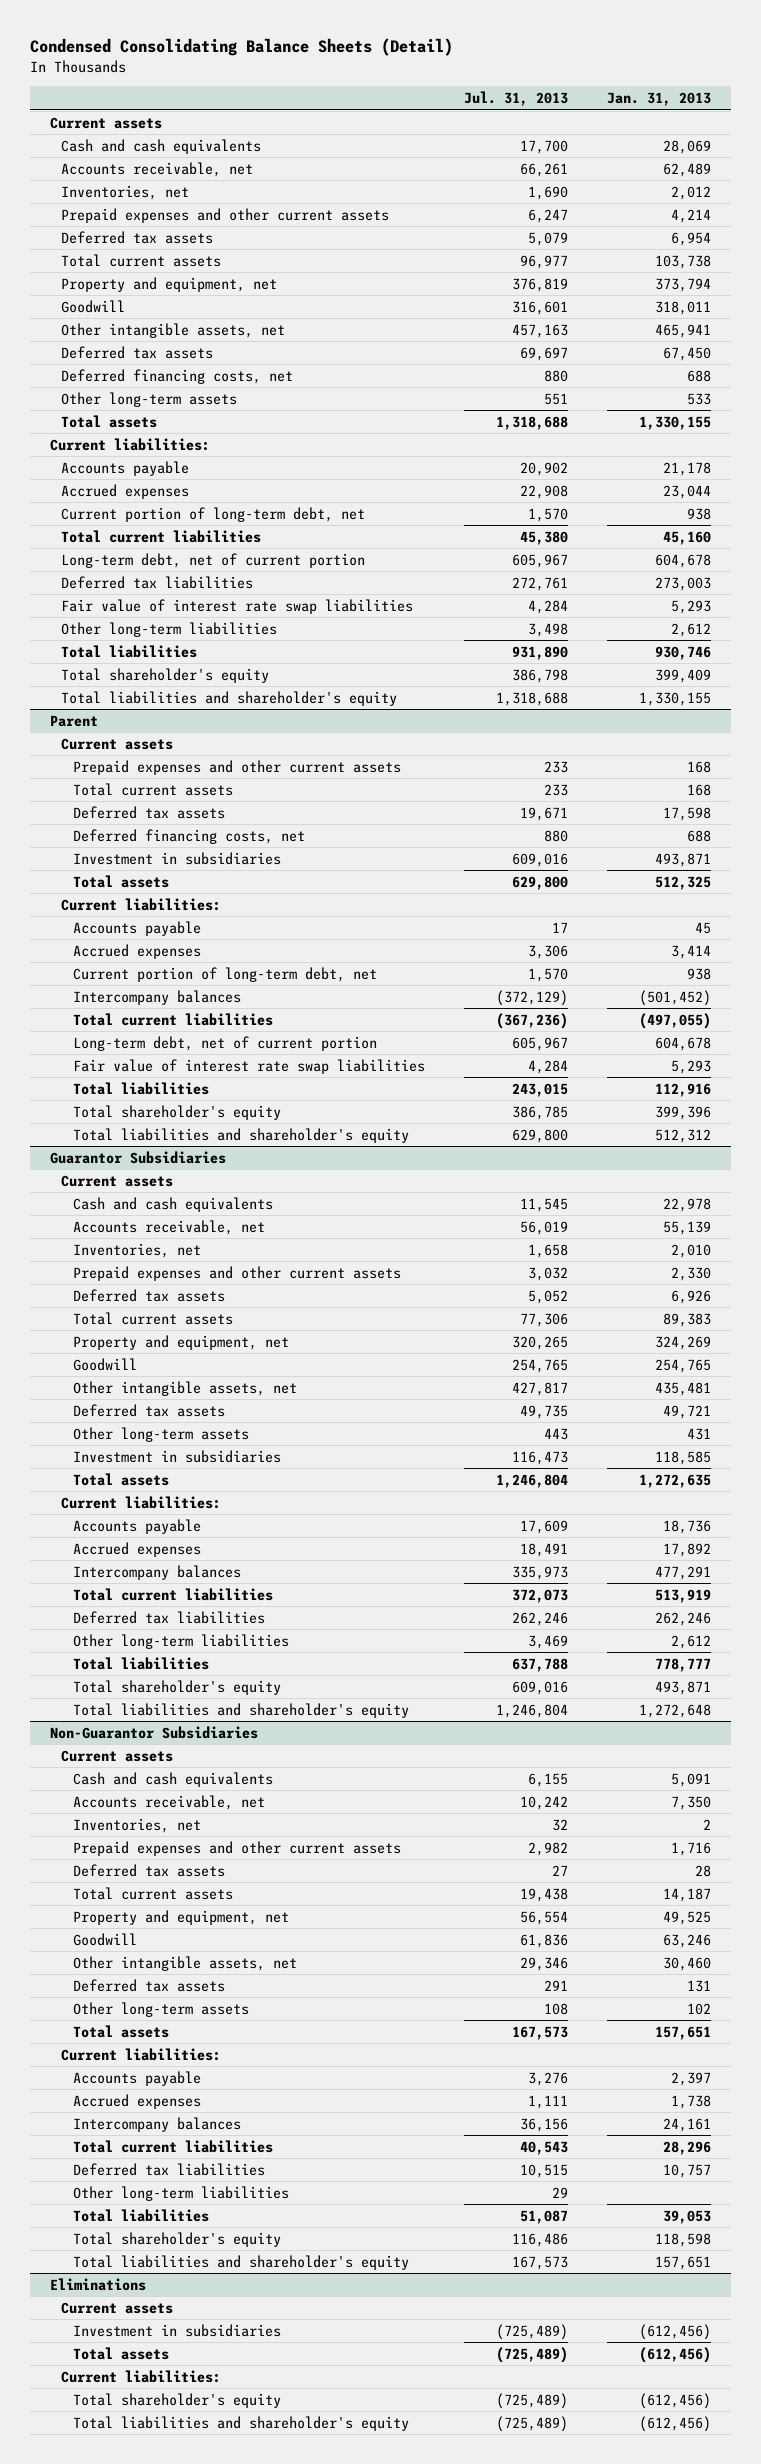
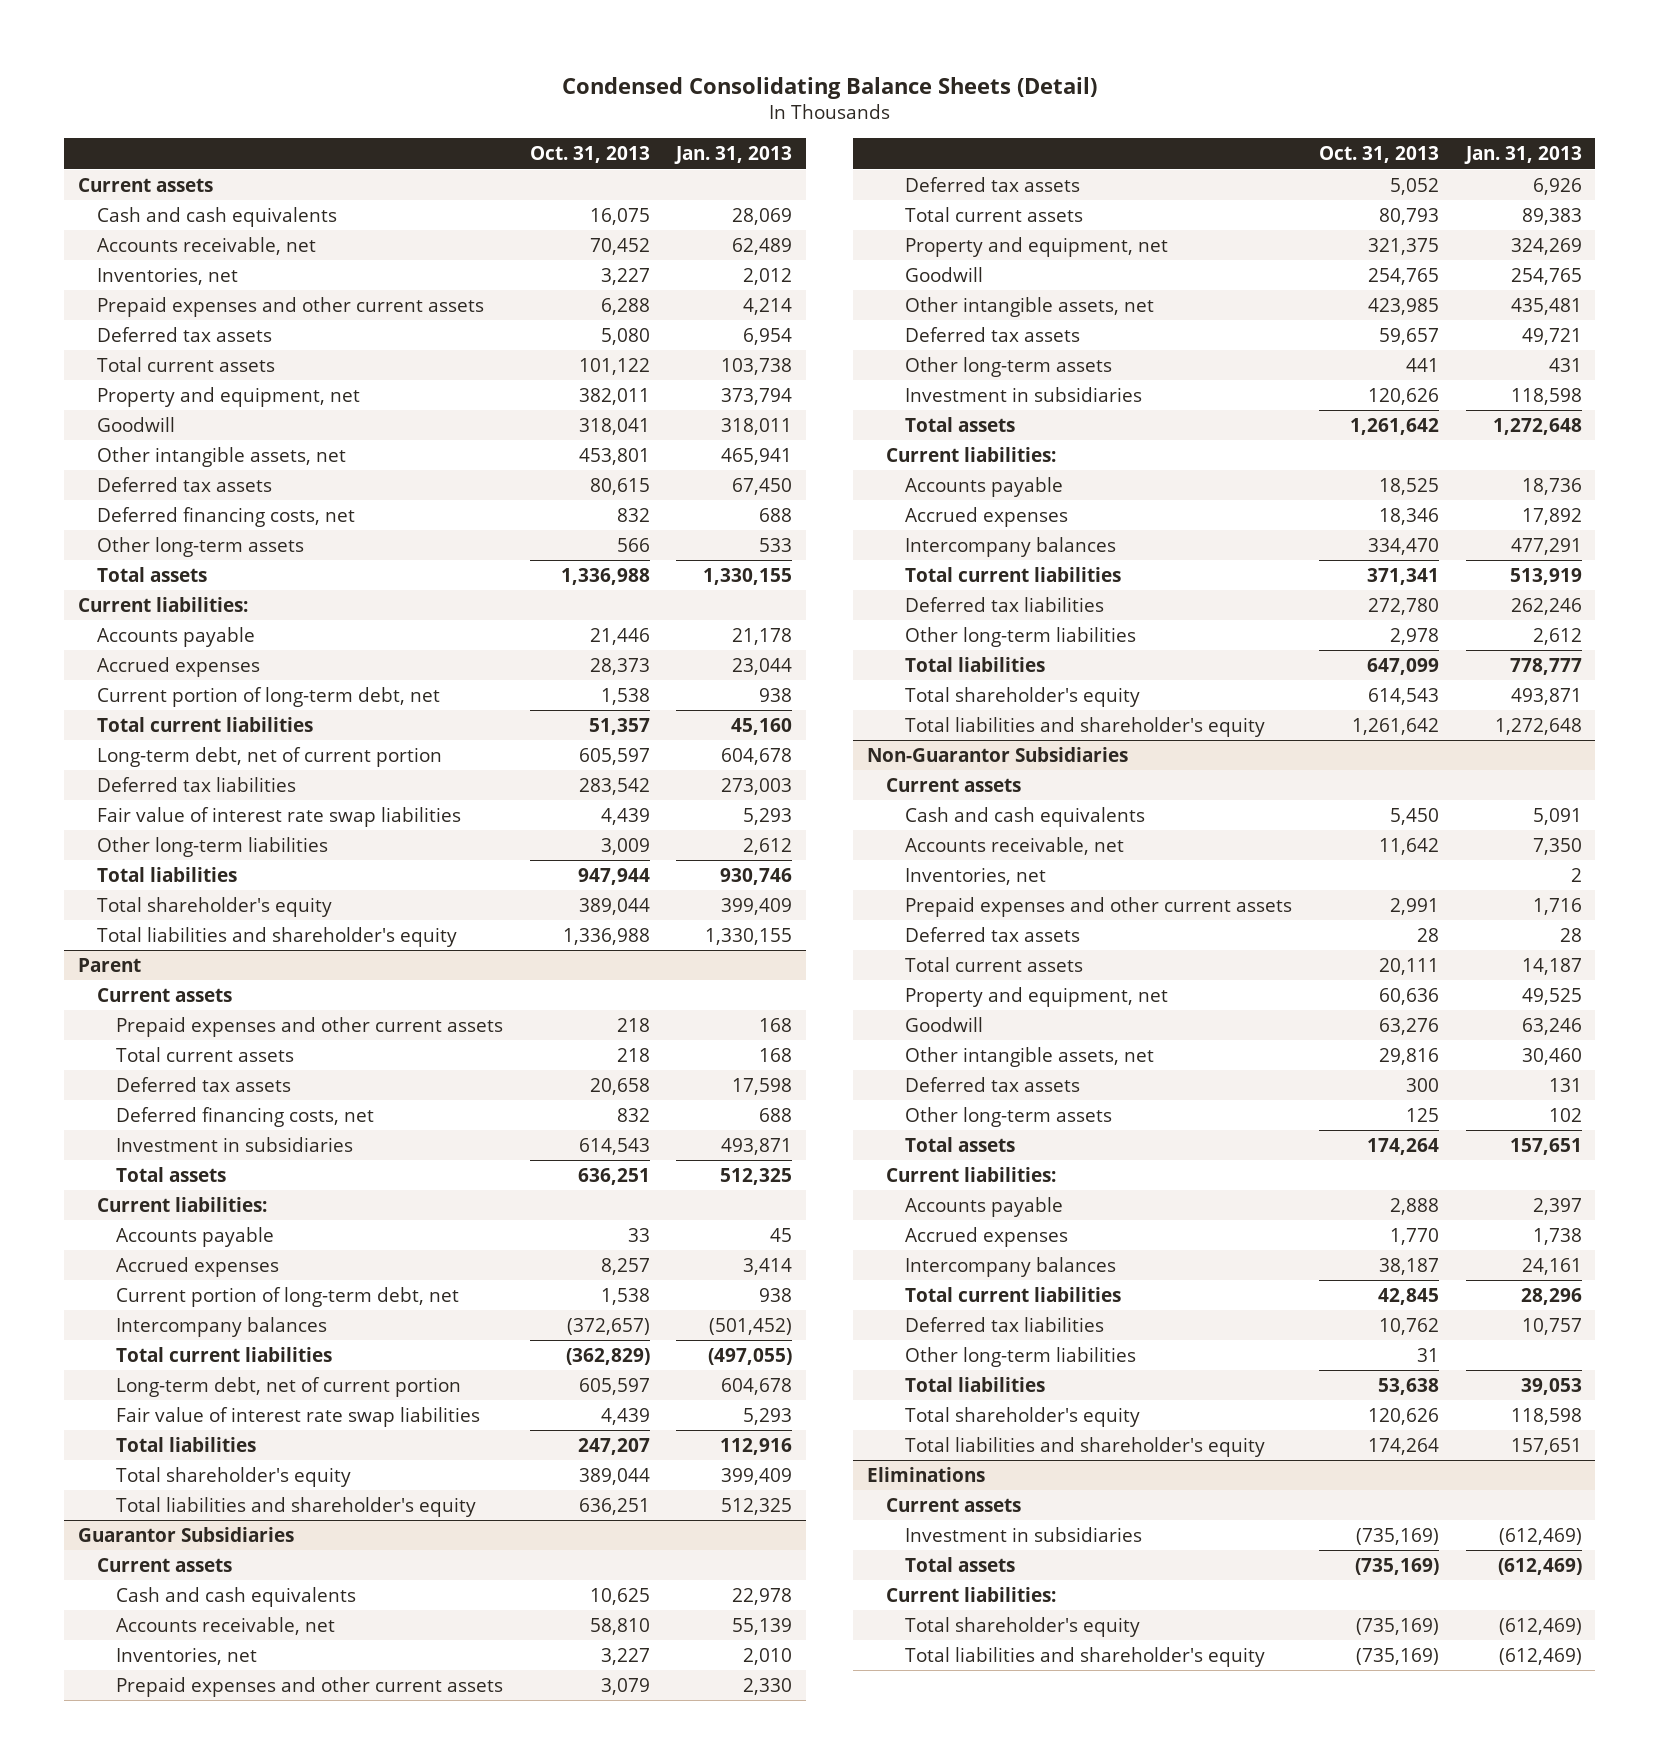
[464,91,569,107] Jul. 31, 2013 -> none
none -> [529,146,650,164] Oct. 31, 2013
[655,1105,712,1120] 399,396 -> [721,1467,793,1485] 399,409
[655,1128,712,1143] 512,312 -> [721,1497,793,1515] 512,325
[655,1450,712,1465] 118,585 -> [1510,387,1582,405] 118,598
[639,1473,712,1488] 1,272,635 -> [1492,417,1582,435] 1,272,648
[639,2323,712,2340] (612,456) -> [1498,1527,1582,1545] (612,469)
[639,2346,712,2363] (612,456) -> [1497,1557,1582,1575] (612,469)
[639,2392,712,2409] (612,456) -> [1498,1617,1582,1635] (612,469)
[639,2415,712,2432] (612,456) -> [1498,1647,1582,1665] (612,469)

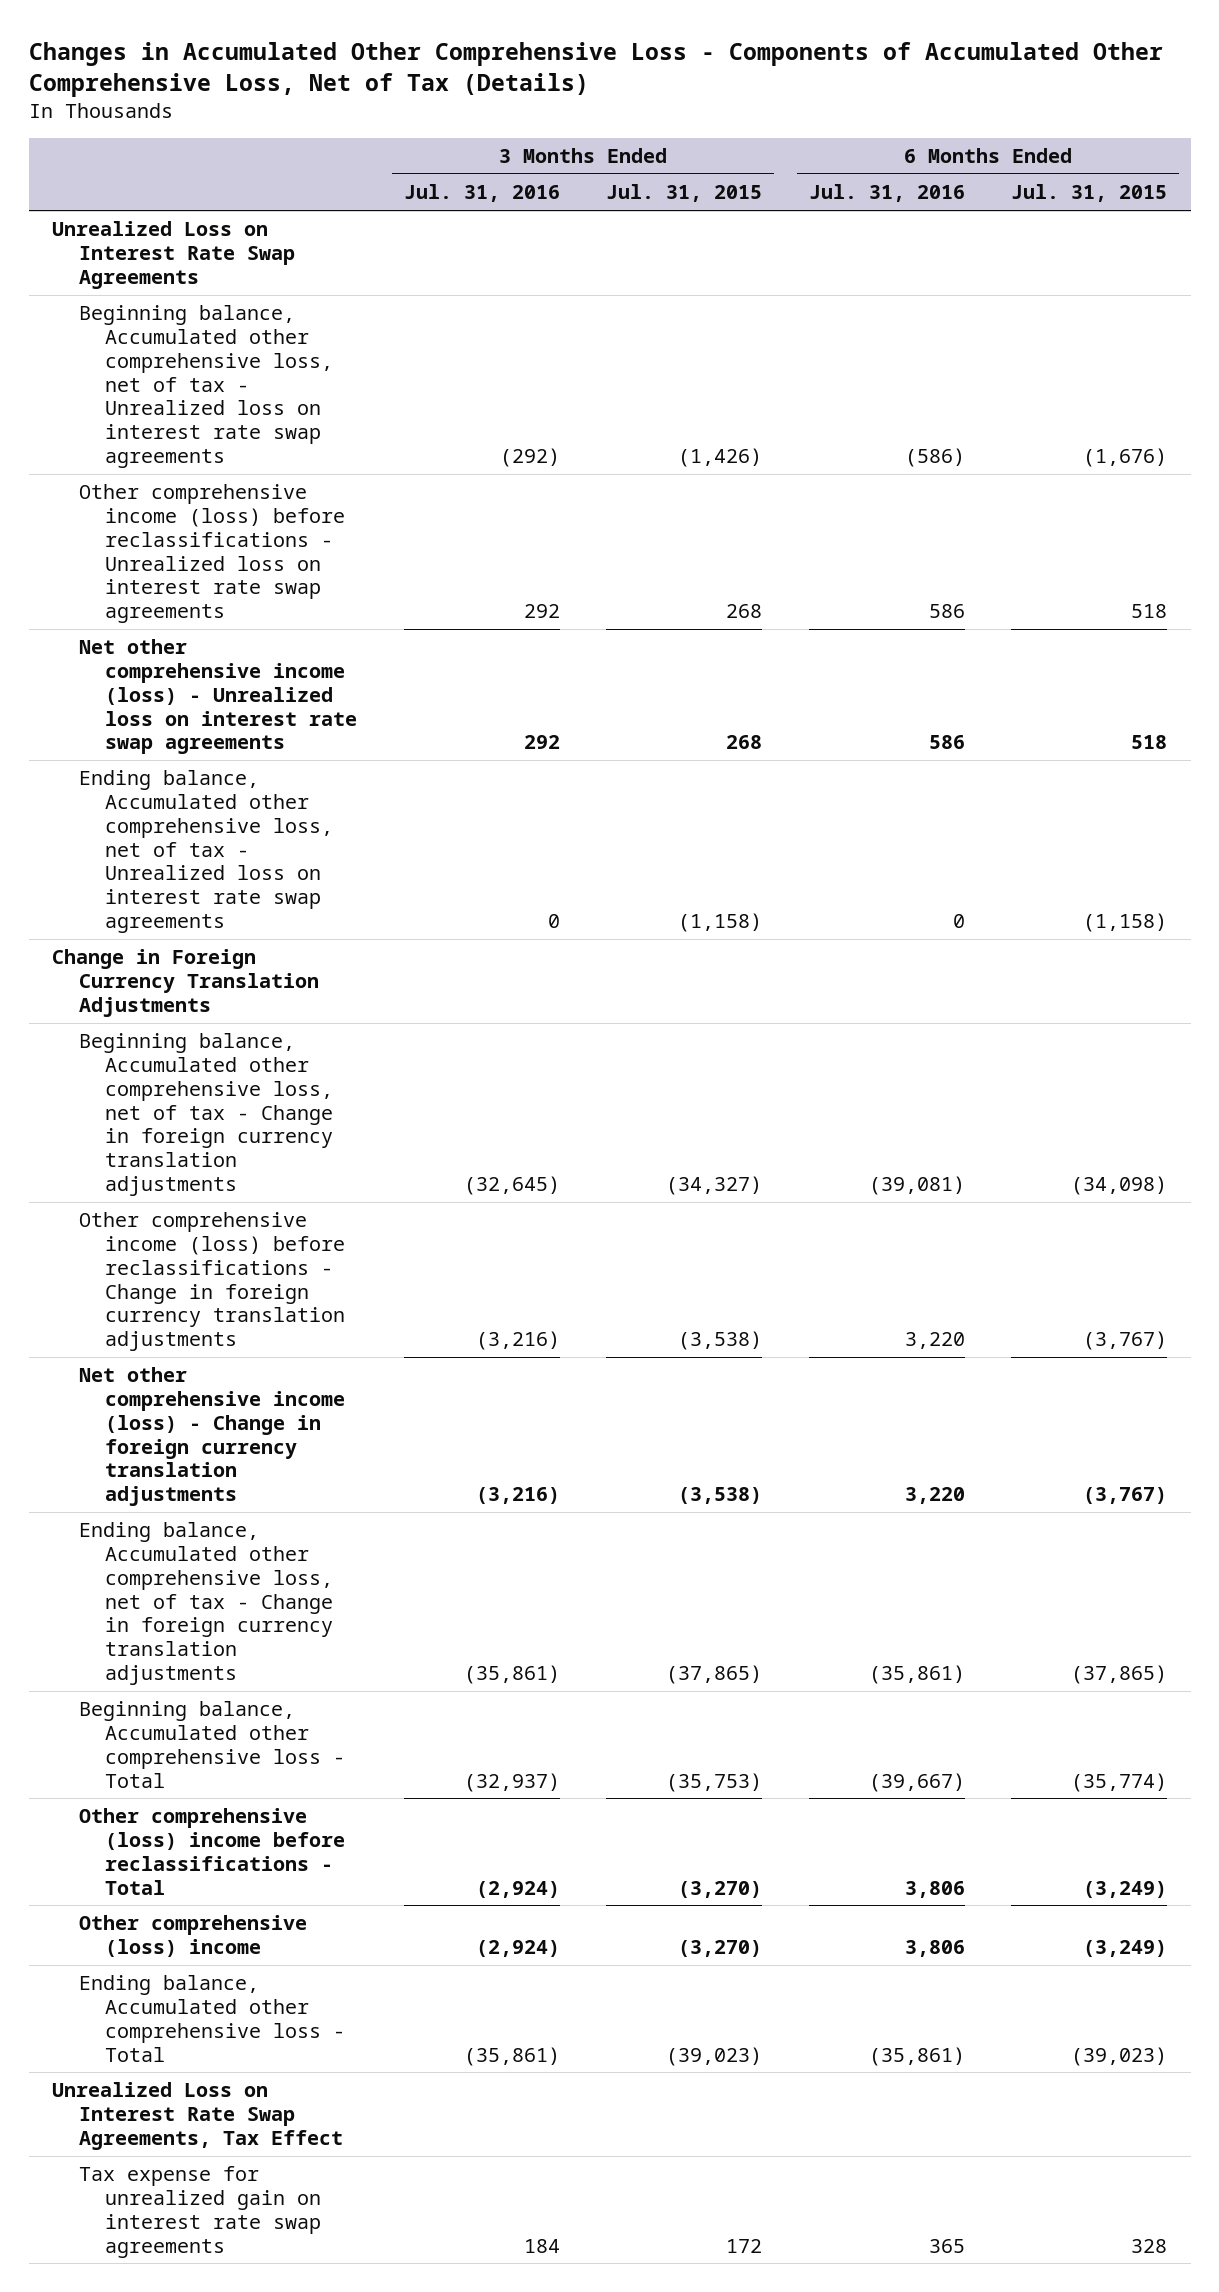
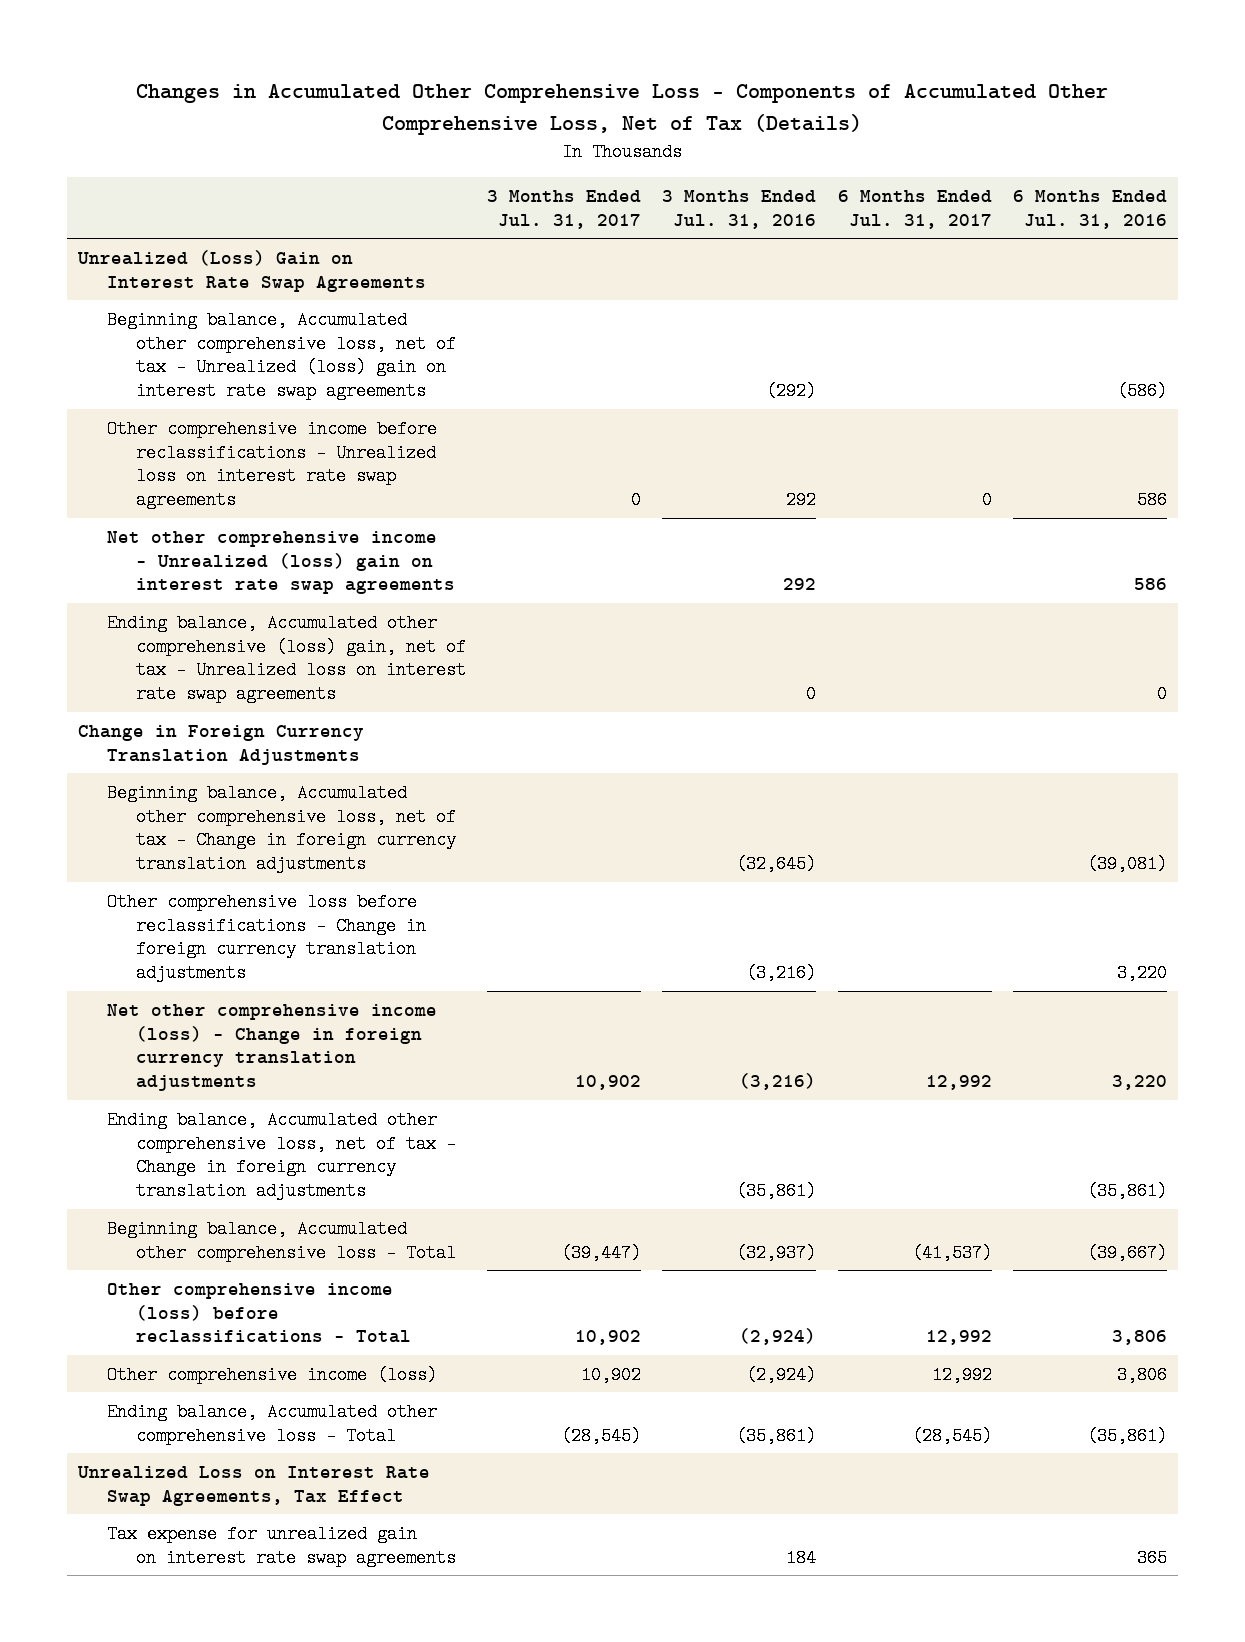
[606,184,763,203] Jul. 31, 2015 -> none
[1011,184,1168,203] Jul. 31, 2015 -> none
none -> [486,189,641,229] 3 Months Ended Jul. 31, 2017
none -> [837,189,992,229] 6 Months Ended Jul. 31, 2017
[51,221,295,289] Unrealized Loss on Interest Rate Swap Agreements -> [76,249,426,292] Unrealized (Loss) Gain on Interest Rate Swap Agreements
[78,305,334,468] Beginning balance, Accumulated other comprehensive loss, net of tax - Unrealized loss on interest rate swap agreements -> [106,310,456,401] Beginning balance, Accumulated other comprehensive loss, net of tax - Unrealized (loss) gain on interest rate swap agreements
[78,484,346,623] Other comprehensive income (loss) before reclassifications - Unrealized loss on interest rate swap agreements -> [106,419,437,510] Other comprehensive income before reclassifications - Unrealized loss on interest rate swap agreements
[78,639,358,755] Net other comprehensive income (loss) - Unrealized loss on interest rate swap agreements -> [106,530,455,595] Net other comprehensive income - Unrealized (loss) gain on interest rate swap agreements
[78,770,334,933] Ending balance, Accumulated other comprehensive loss, net of tax - Unrealized loss on interest rate swap agreements -> [106,613,466,704] Ending balance, Accumulated other comprehensive (loss) gain, net of tax - Unrealized loss on interest rate swap agreements
[78,1212,346,1351] Other comprehensive income (loss) before reclassifications - Change in foreign currency translation adjustments -> [106,892,426,983] Other comprehensive loss before reclassifications - Change in foreign currency translation adjustments
[78,1808,346,1895] Other comprehensive (loss) income before reclassifications - Total -> [106,1282,411,1344] Other comprehensive income (loss) before reclassifications - Total
[78,1915,307,1958] Other comprehensive (loss) income -> [106,1365,437,1384] Other comprehensive income (loss)

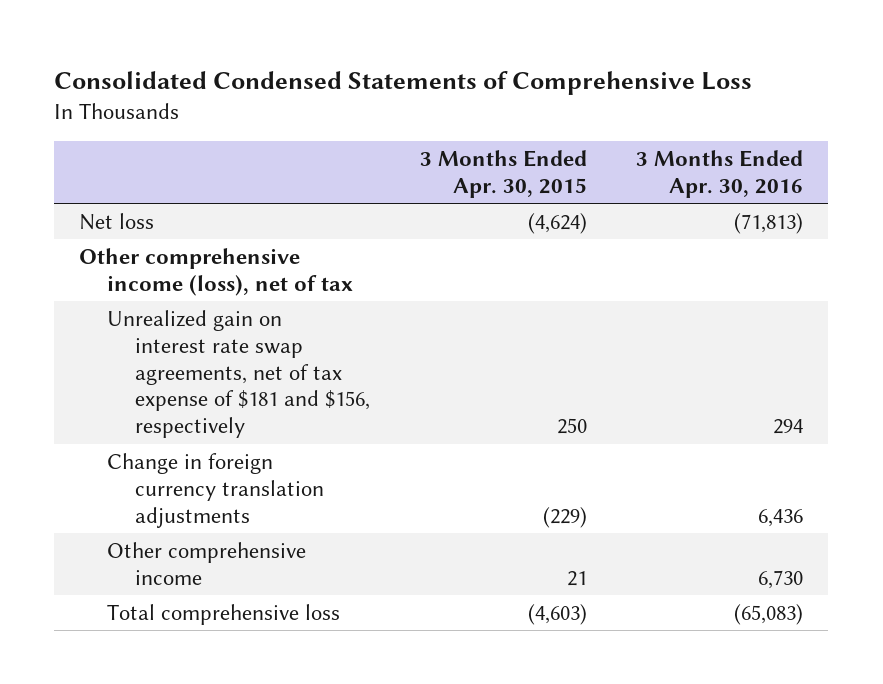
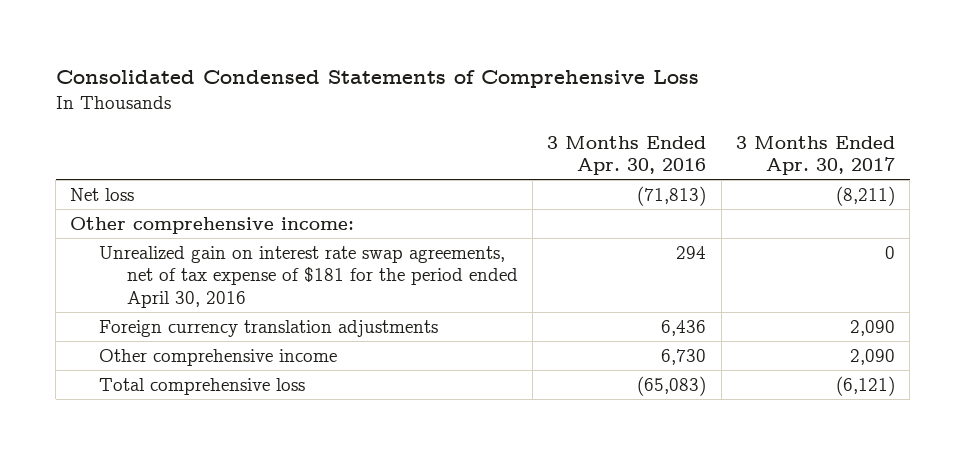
[419,149,587,198] 3 Months Ended Apr. 30, 2015 -> none
none -> [735,135,895,175] 3 Months Ended Apr. 30, 2017
[79,247,353,296] Other comprehensive income (loss), net of tax -> [70,217,355,235] Other comprehensive income:
[106,309,370,439] Unrealized gain on interest rate swap agreements, net of tax expense of $181 and $156, respectively -> [98,246,518,308] Unrealized gain on interest rate swap agreements, net of tax expense of $181 for the period ended April 30, 2016
[106,452,324,528] Change in foreign currency translation adjustments -> [98,320,438,338] Foreign currency translation adjustments

